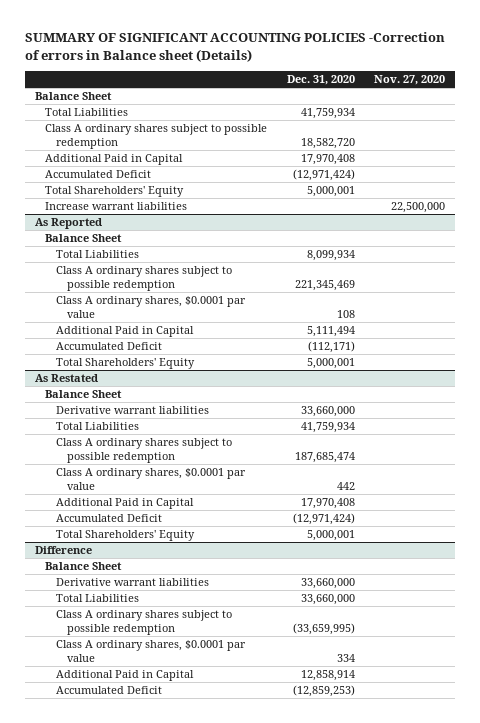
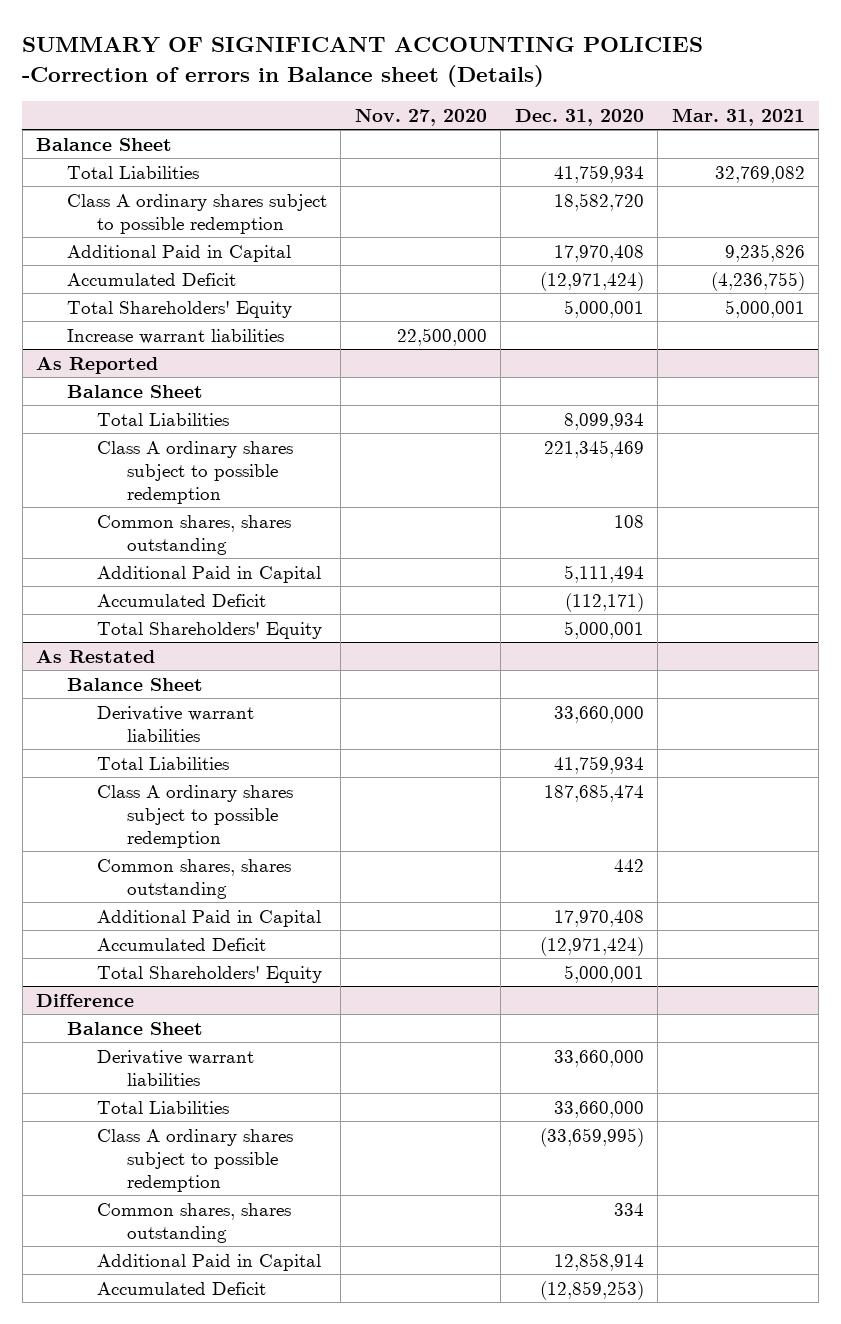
none -> [671,108,805,127] Mar. 31, 2021
[55,296,246,318] Class A ordinary shares, $0.0001 par value -> [96,514,291,555] Common shares, shares outstanding
[55,468,246,490] Class A ordinary shares, $0.0001 par value -> [96,858,291,899] Common shares, shares outstanding
[55,640,246,662] Class A ordinary shares, $0.0001 par value -> [96,1202,291,1243] Common shares, shares outstanding

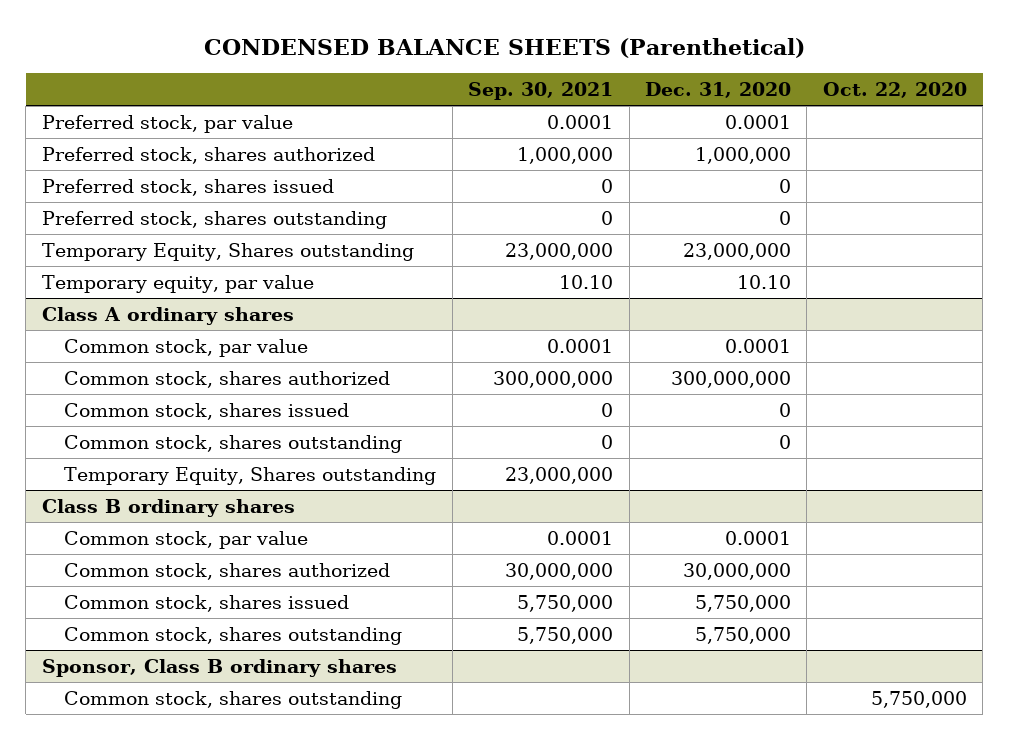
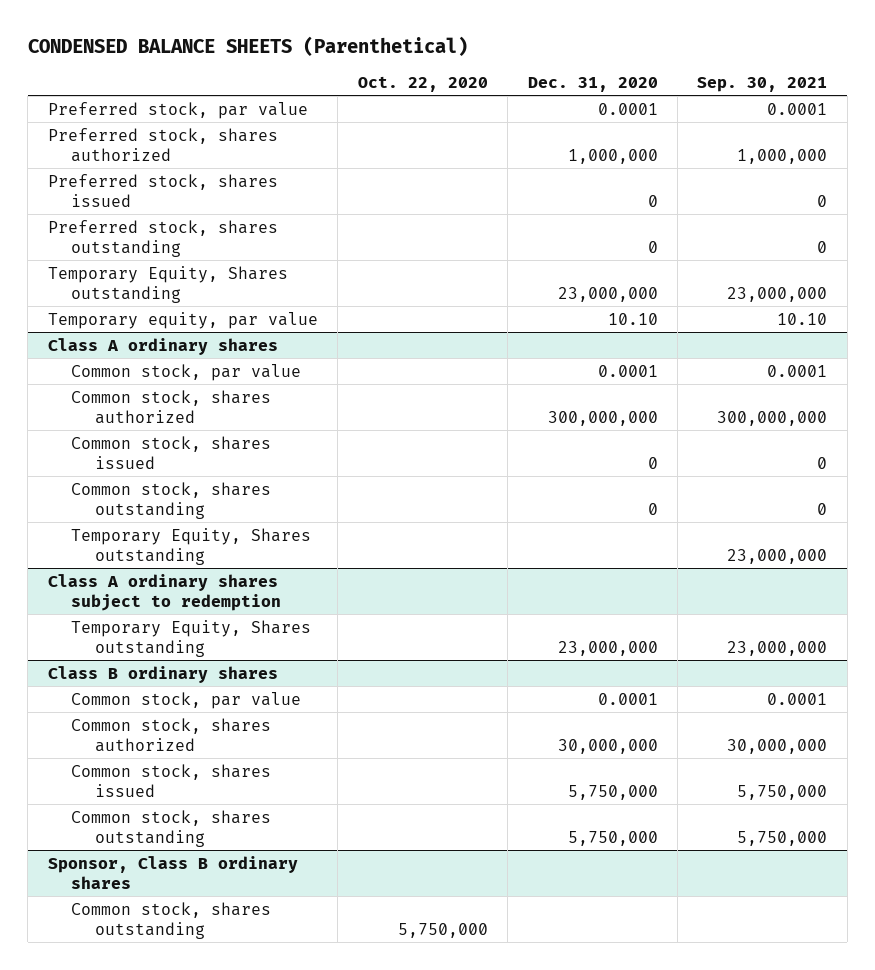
none -> [47,573,282,611] Class A ordinary shares subject to redemption
none -> [71,619,312,657] Temporary Equity, Shares outstanding

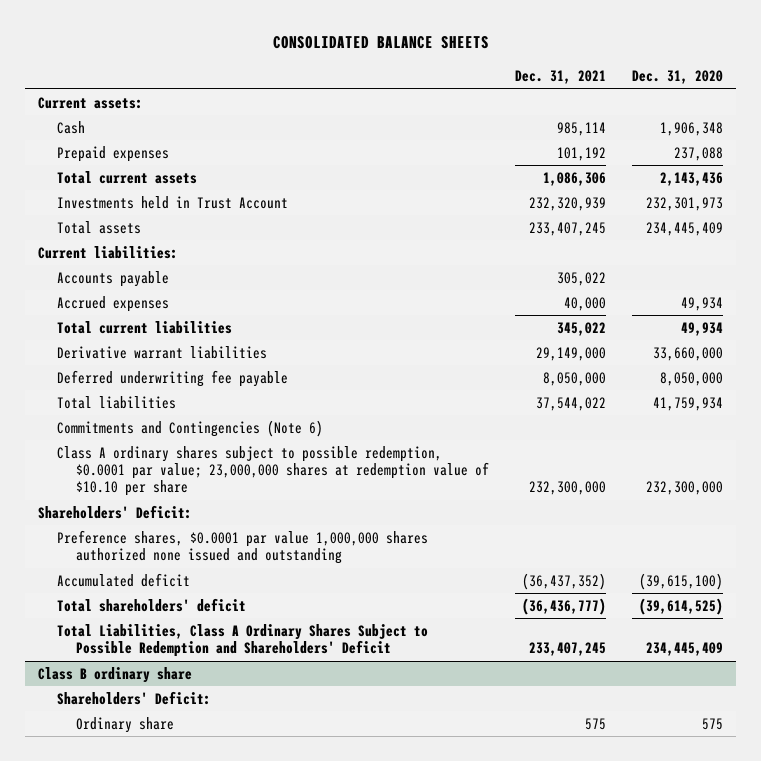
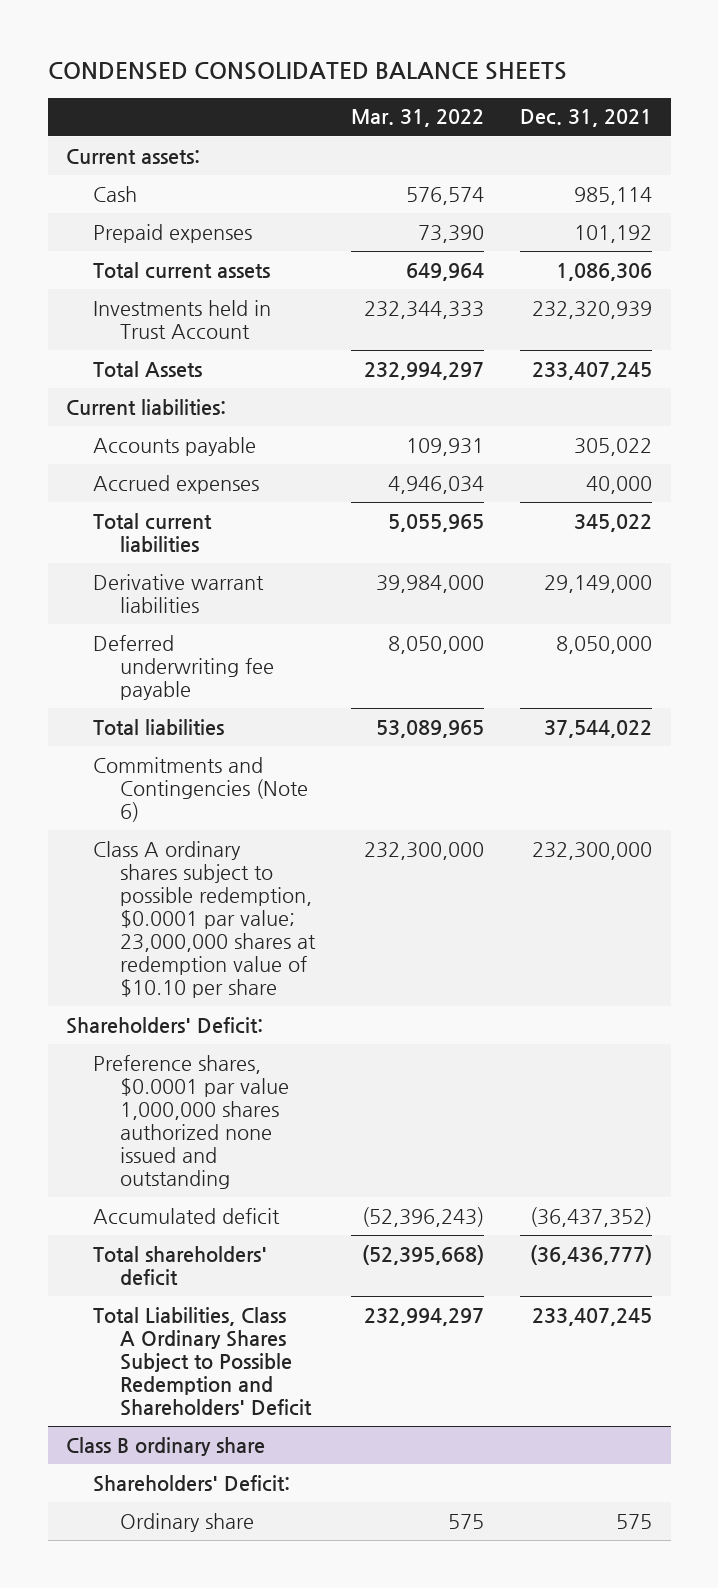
[272,36,489,50] CONSOLIDATED BALANCE SHEETS -> [47,62,567,81] CONDENSED CONSOLIDATED BALANCE SHEETS
[632,70,724,85] Dec. 31, 2020 -> none
none -> [351,109,485,128] Mar. 31, 2022
[57,220,142,234] Total assets -> [92,360,202,377] Total Assets

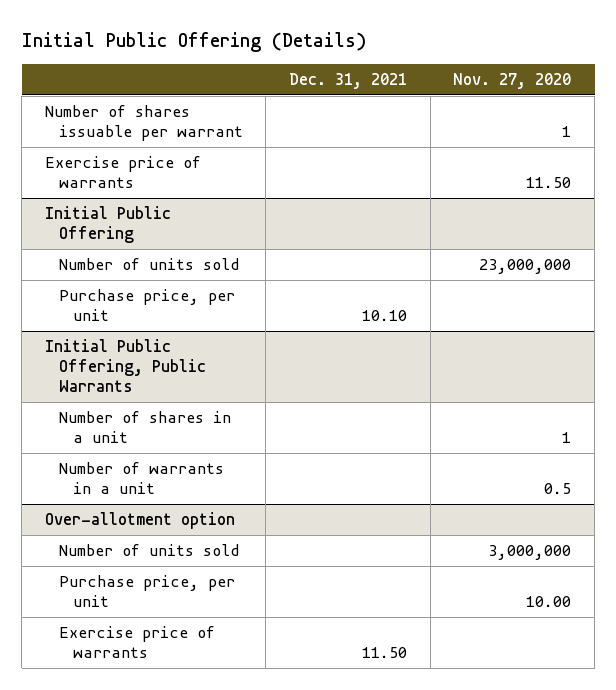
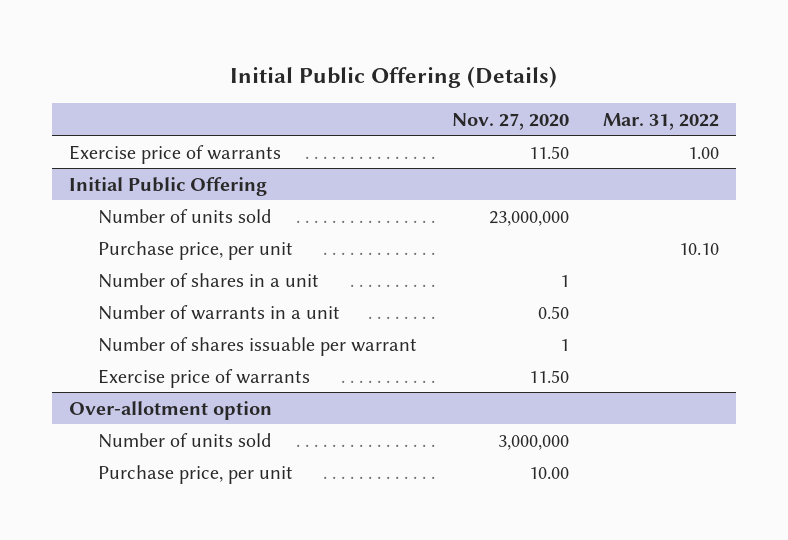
[289,72,408,89] Dec. 31, 2021 -> none
none -> [602,112,719,130] Mar. 31, 2022
[44,105,243,142] Number of shares issuable per warrant -> none
[44,339,206,392] Initial Public Offering, Public Warrants -> none
[544,483,572,495] 0.5 -> [537,305,569,319] 0.50
none -> [98,336,418,356] Number of shares issuable per warrant
none -> [98,368,311,388] Exercise price of warrants
[58,626,215,659] Exercise price of warrants -> none

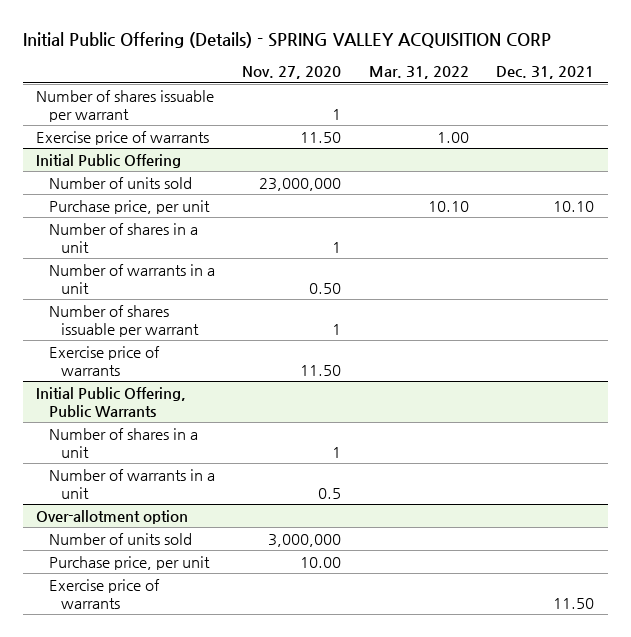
[230,66,558,89] Initial Public Offering (Details) -> [22,32,551,49] Initial Public Offering (Details) - SPRING VALLEY ACQUISITION CORP
none -> [496,66,595,80] Dec. 31, 2021
none -> [36,89,215,122] Number of shares issuable per warrant
none -> [36,386,187,417] Initial Public Offering, Public Warrants
none -> [48,427,198,458] Number of shares in a unit
none -> [48,468,215,499] Number of warrants in a unit
none -> [48,578,160,609] Exercise price of warrants

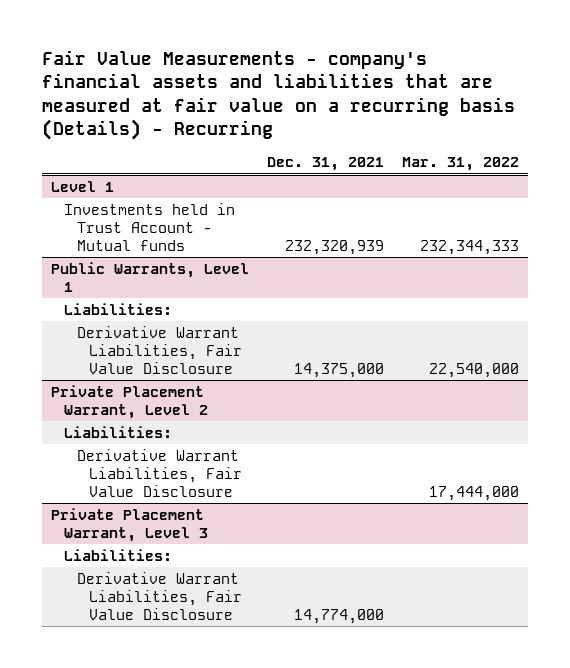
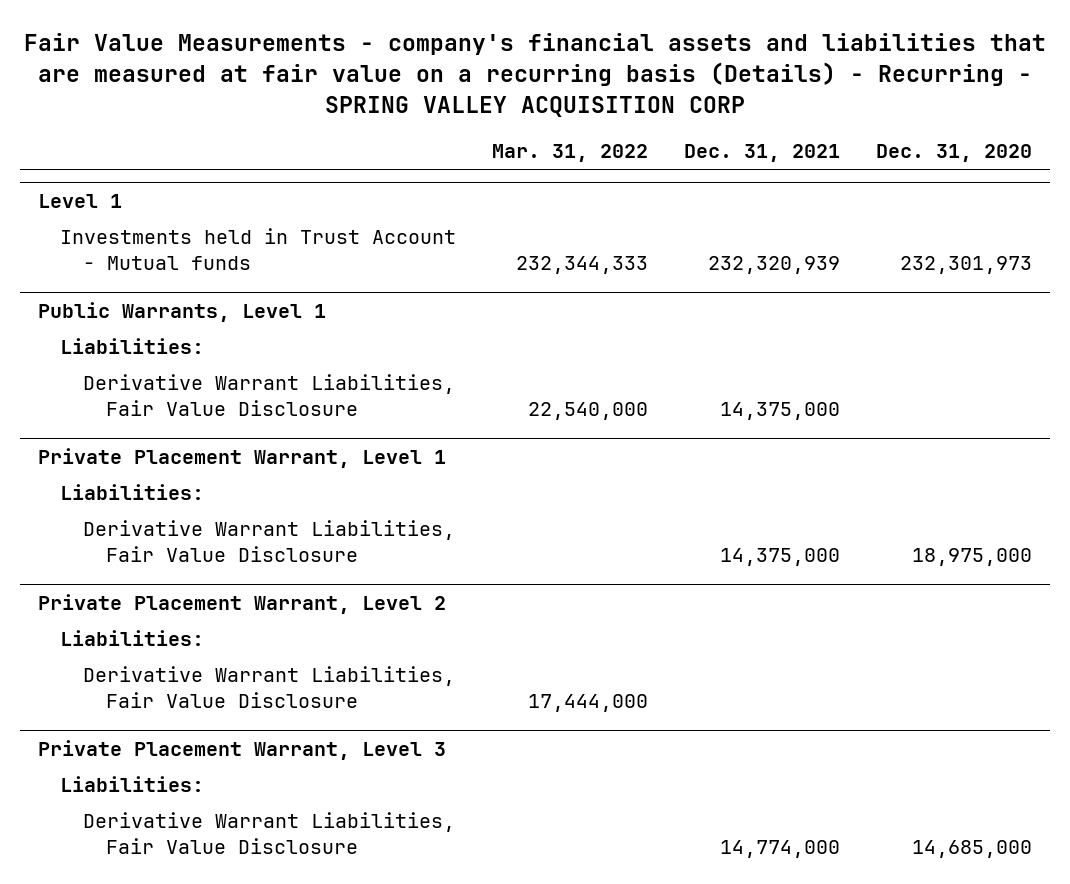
[41,50,515,141] Fair Value Measurements - company's financial assets and liabilities that are measured at fair value on a recurring basis (Details) - Recurring -> [23,32,1046,118] Fair Value Measurements - company's financial assets and liabilities that are measured at fair value on a recurring basis (Details) - Recurring - SPRING VALLEY ACQUISITION CORP
none -> [876,144,1033,163] Dec. 31, 2020
none -> [37,447,446,468] Private Placement Warrant, Level 1
none -> [60,484,205,501] Liabilities:
none -> [83,520,456,562] Derivative Warrant Liabilities, Fair Value Disclosure

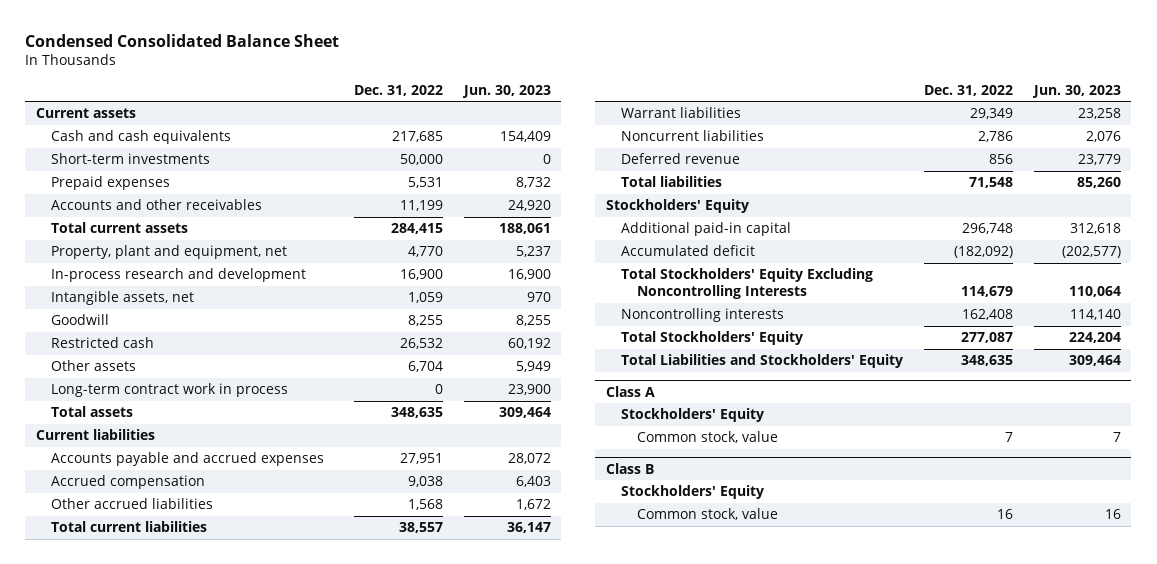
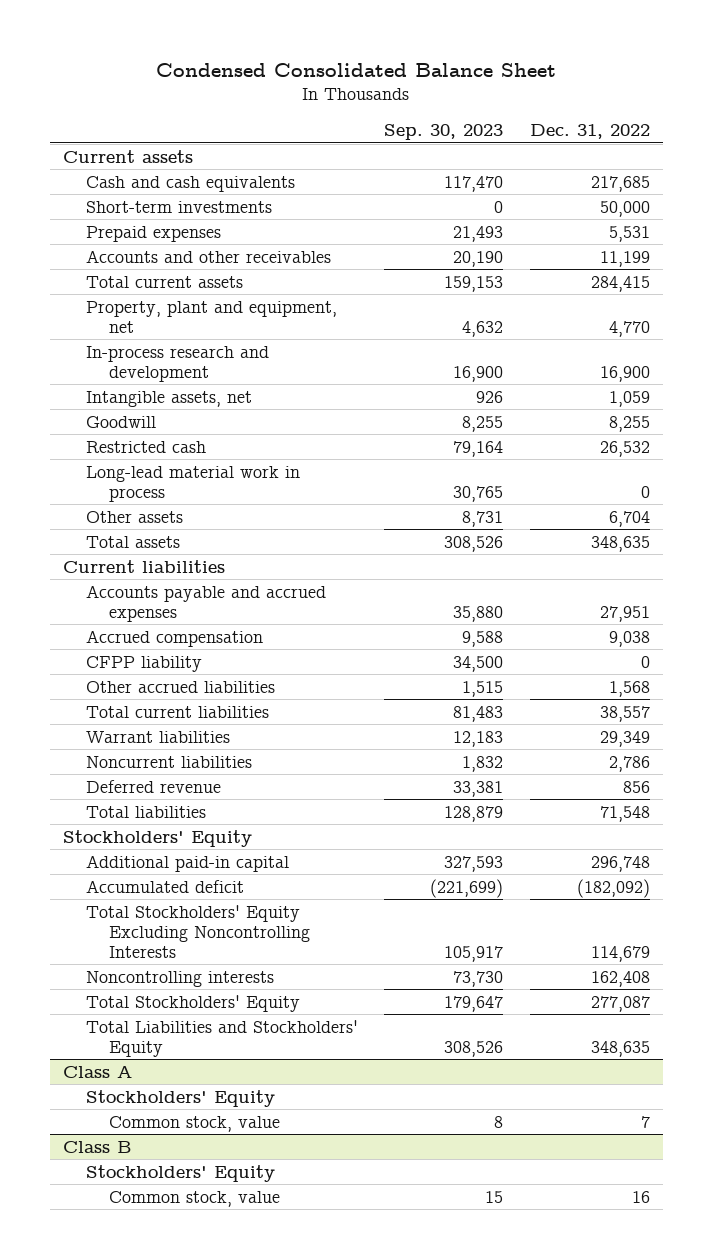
[461,84,551,98] Jun. 30, 2023 -> none
none -> [384,124,504,141] Sep. 30, 2023
none -> [85,465,300,502] Long-lead material work in process
[51,383,289,398] Long-term contract work in process -> none
none -> [85,655,202,672] CFPP liability

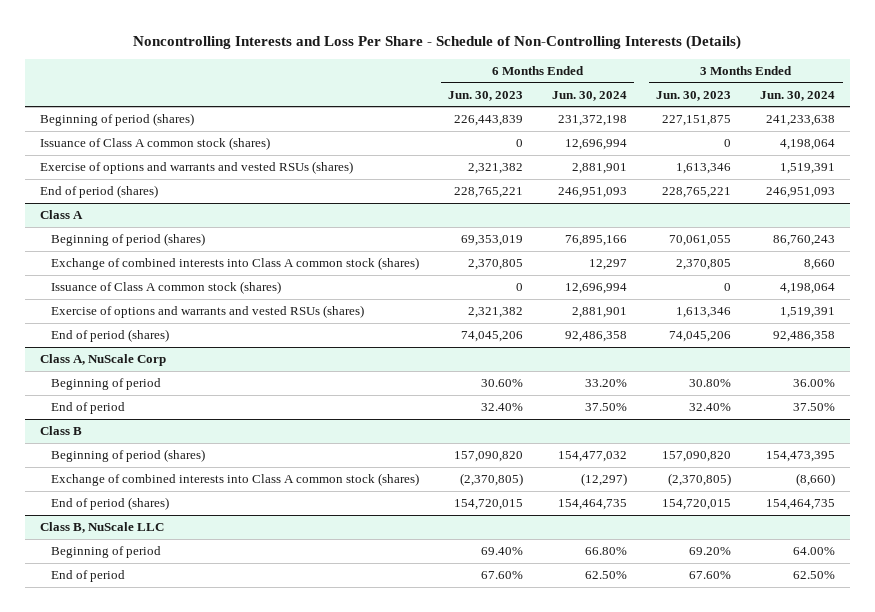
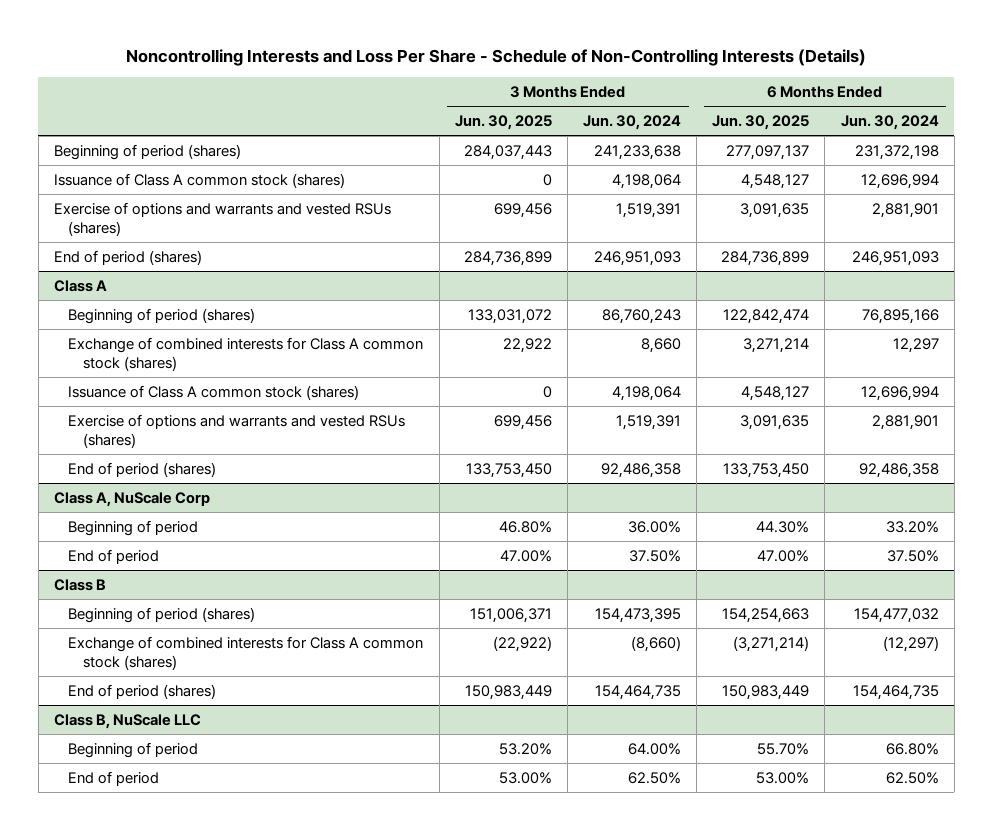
[448,90,524,101] Jun. 30, 2023 -> none
[656,90,732,101] Jun. 30, 2023 -> none
none -> [454,115,552,131] Jun. 30, 2025
none -> [712,115,810,131] Jun. 30, 2025
[51,257,420,271] Exchange of combined interests into Class A common stock (shares) -> [68,336,424,372] Exchange of combined interests for Class A common stock (shares)
[51,473,420,487] Exchange of combined interests into Class A common stock (shares) -> [68,635,424,671] Exchange of combined interests for Class A common stock (shares)

